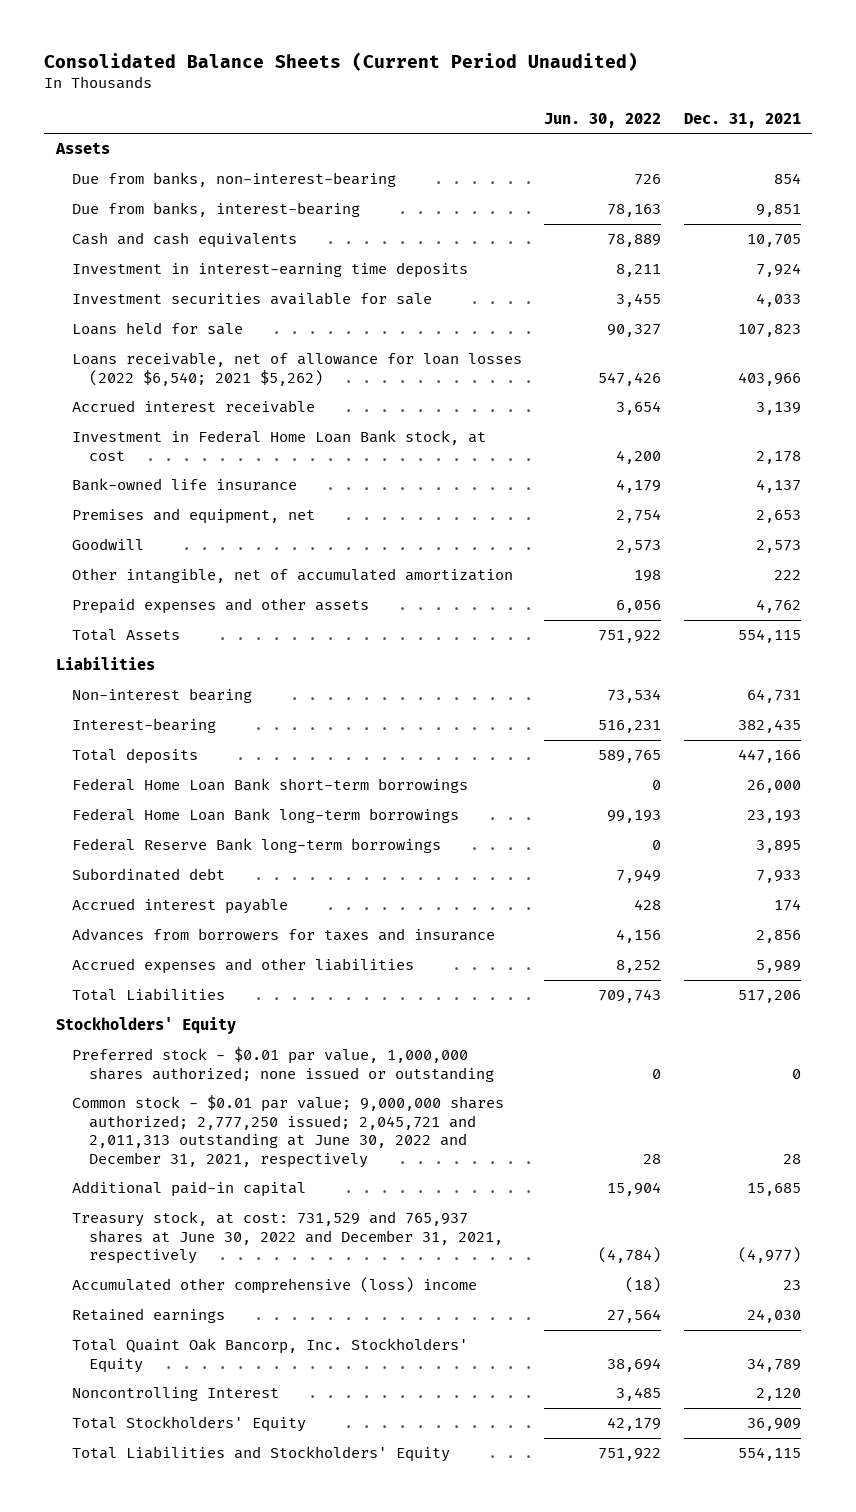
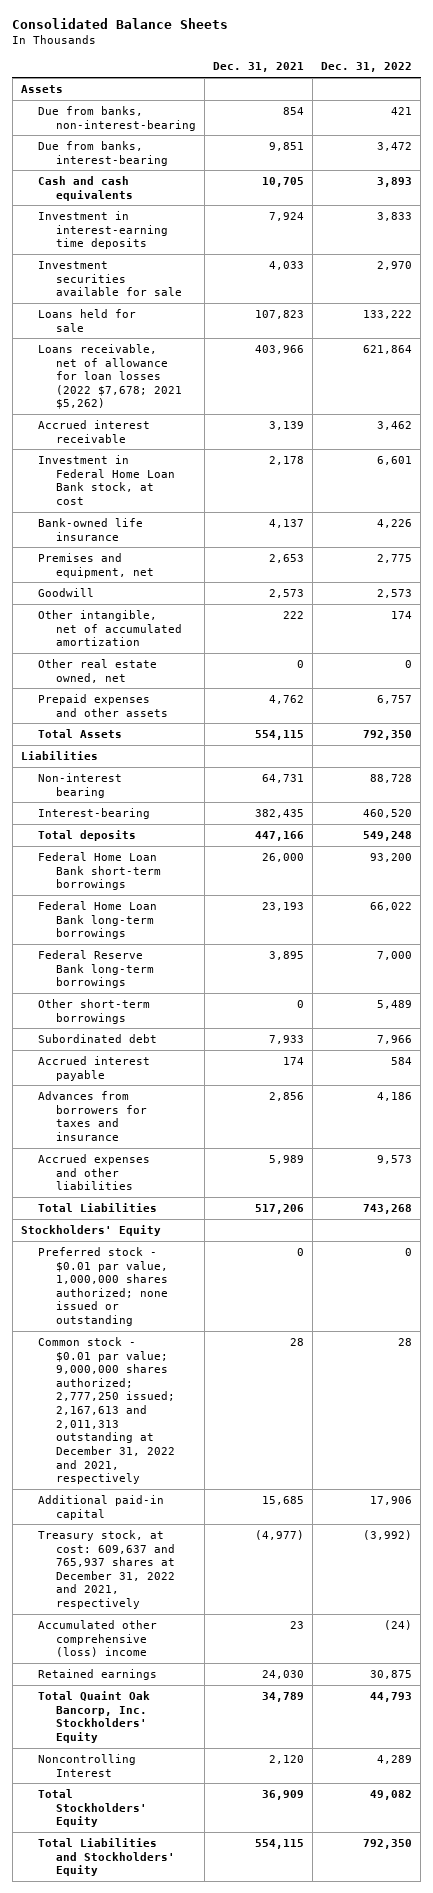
[44,51,639,71] Consolidated Balance Sheets (Current Period Unaudited) -> [12,18,229,30] Consolidated Balance Sheets
[544,112,662,128] Jun. 30, 2022 -> none
none -> [321,62,413,73] Dec. 31, 2022
[72,352,523,386] Loans receivable, net of allowance for loan losses (2022 $6,540; 2021 $5,262) -> [38,343,182,410] Loans receivable, net of allowance for loan losses (2022 $7,678; 2021 $5,262)
none -> [38,658,158,683] Other real estate owned, net
none -> [38,998,151,1024] Other short-term borrowings
[72,1095,505,1168] Common stock - $0.01 par value; 9,000,000 shares authorized; 2,777,250 issued; 2,045,721 and 2,011,313 outstanding at June 30, 2022 and December 31, 2021, respectively -> [38,1336,175,1485] Common stock - $0.01 par value; 9,000,000 shares authorized; 2,777,250 issued; 2,167,613 and 2,011,313 outstanding at December 31, 2022 and 2021, respectively
[72,1211,503,1265] Treasury stock, at cost: 731,529 and 765,937 shares at June 30, 2022 and December 31, 2021, respectively -> [38,1529,175,1610] Treasury stock, at cost: 609,637 and 765,937 shares at December 31, 2022 and 2021, respectively

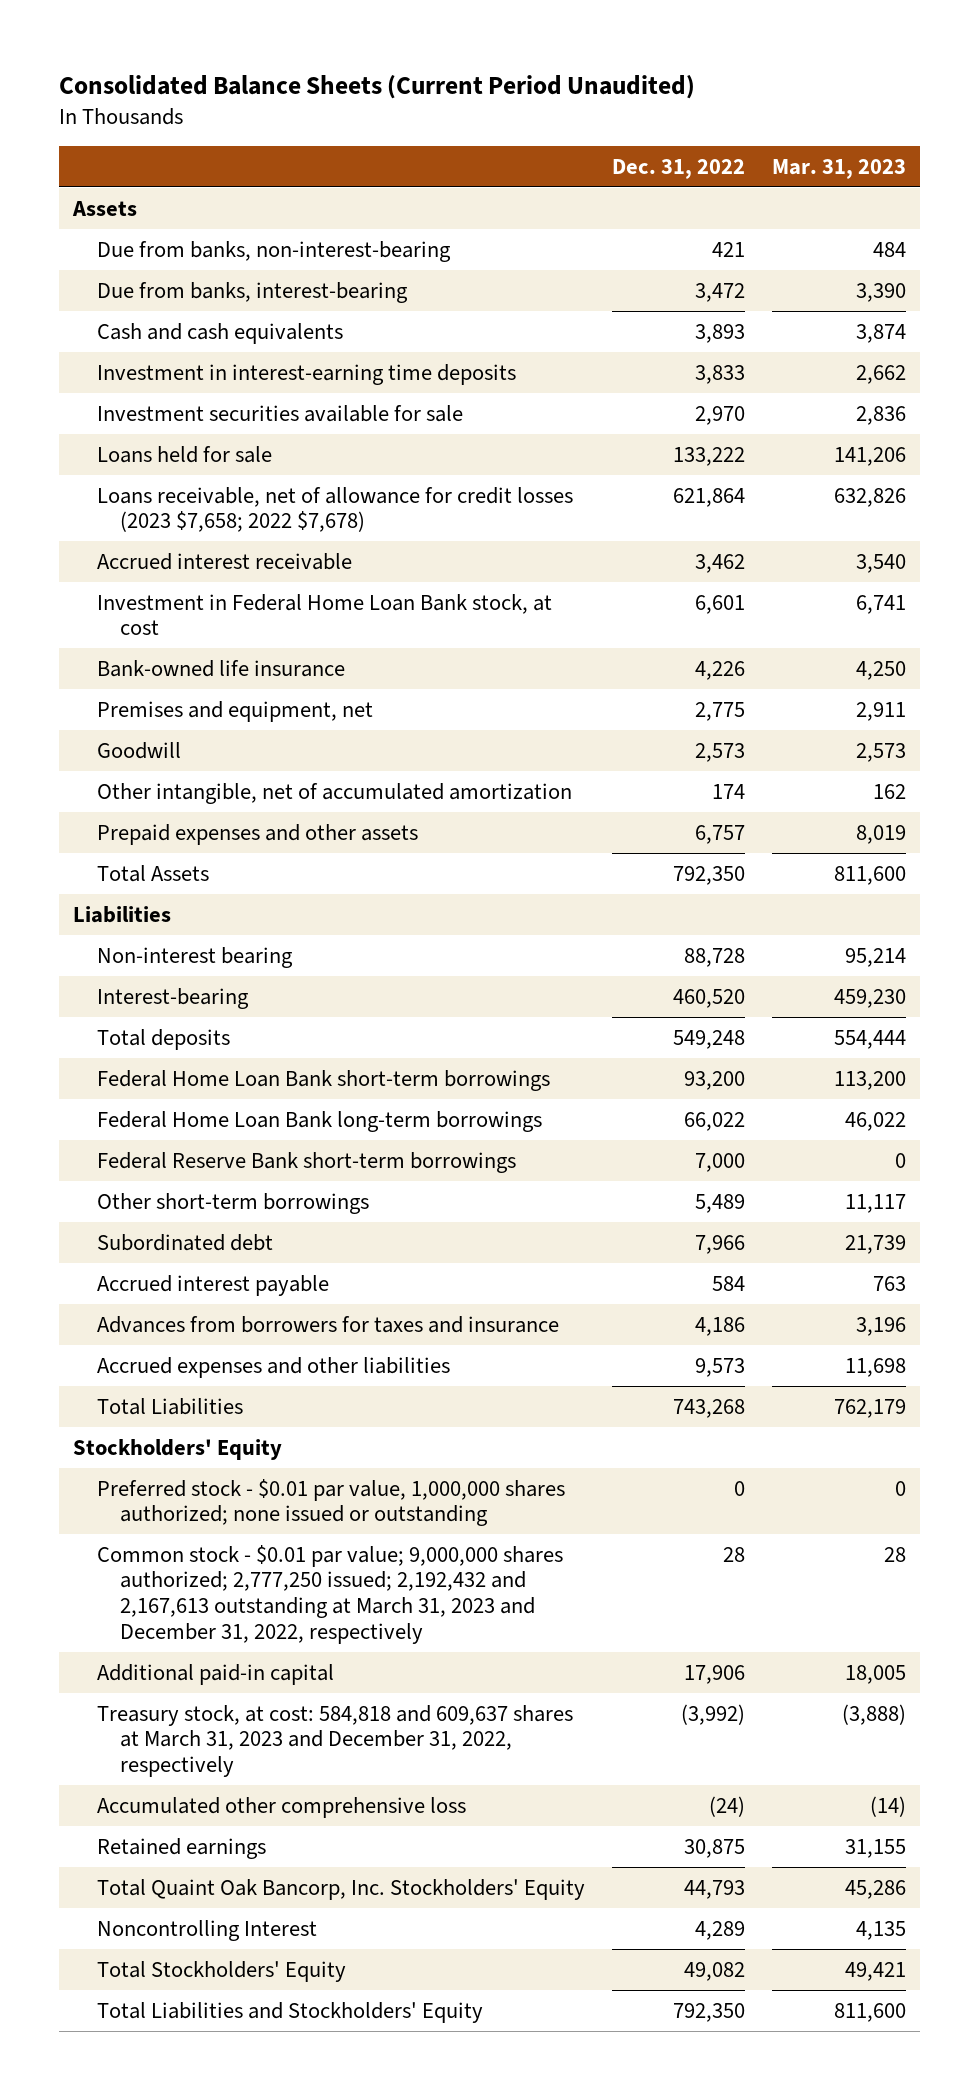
[12,18,229,30] Consolidated Balance Sheets -> [59,74,696,99] Consolidated Balance Sheets (Current Period Unaudited)
[213,62,305,73] Dec. 31, 2021 -> none
none -> [772,158,907,179] Mar. 31, 2023
[38,343,182,410] Loans receivable, net of allowance for loan losses (2022 $7,678; 2021 $5,262) -> [96,486,573,533] Loans receivable, net of allowance for credit losses (2023 $7,658; 2022 $7,678)
[38,658,158,683] Other real estate owned, net -> none
[38,949,154,989] Federal Reserve Bank long-term borrowings -> [96,1151,516,1173] Federal Reserve Bank short-term borrowings
[38,1336,175,1485] Common stock - $0.01 par value; 9,000,000 shares authorized; 2,777,250 issued; 2,167,613 and 2,011,313 outstanding at December 31, 2022 and 2021, respectively -> [96,1544,563,1644] Common stock - $0.01 par value; 9,000,000 shares authorized; 2,777,250 issued; 2,192,432 and 2,167,613 outstanding at March 31, 2023 and December 31, 2022, respectively
[38,1529,175,1610] Treasury stock, at cost: 609,637 and 765,937 shares at December 31, 2022 and 2021, respectively -> [96,1704,573,1777] Treasury stock, at cost: 584,818 and 609,637 shares at March 31, 2023 and December 31, 2022, respectively
[38,1619,158,1658] Accumulated other comprehensive (loss) income -> [96,1796,466,1818] Accumulated other comprehensive loss

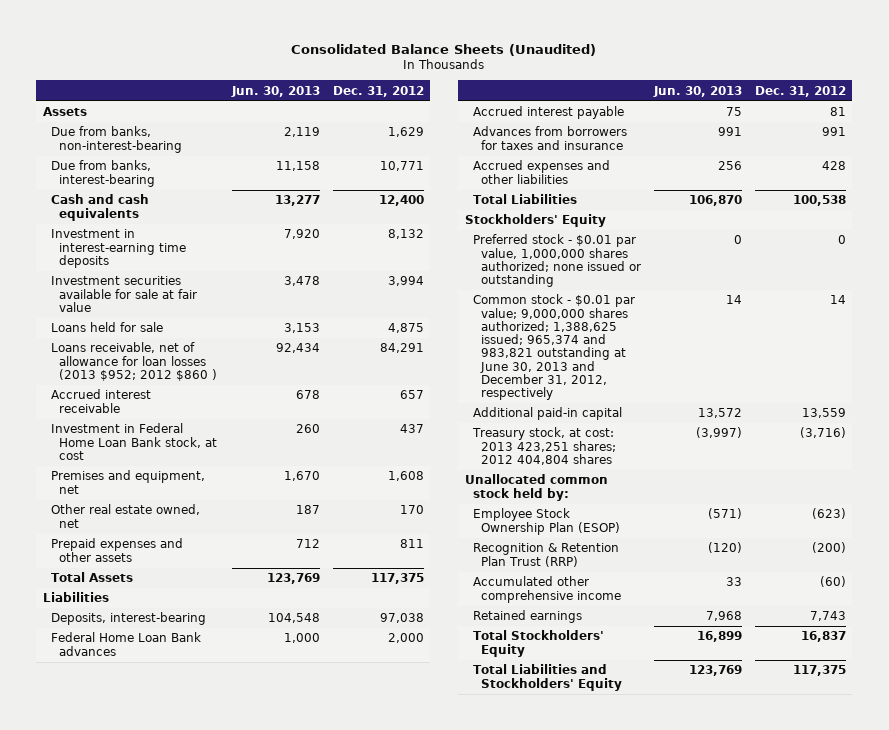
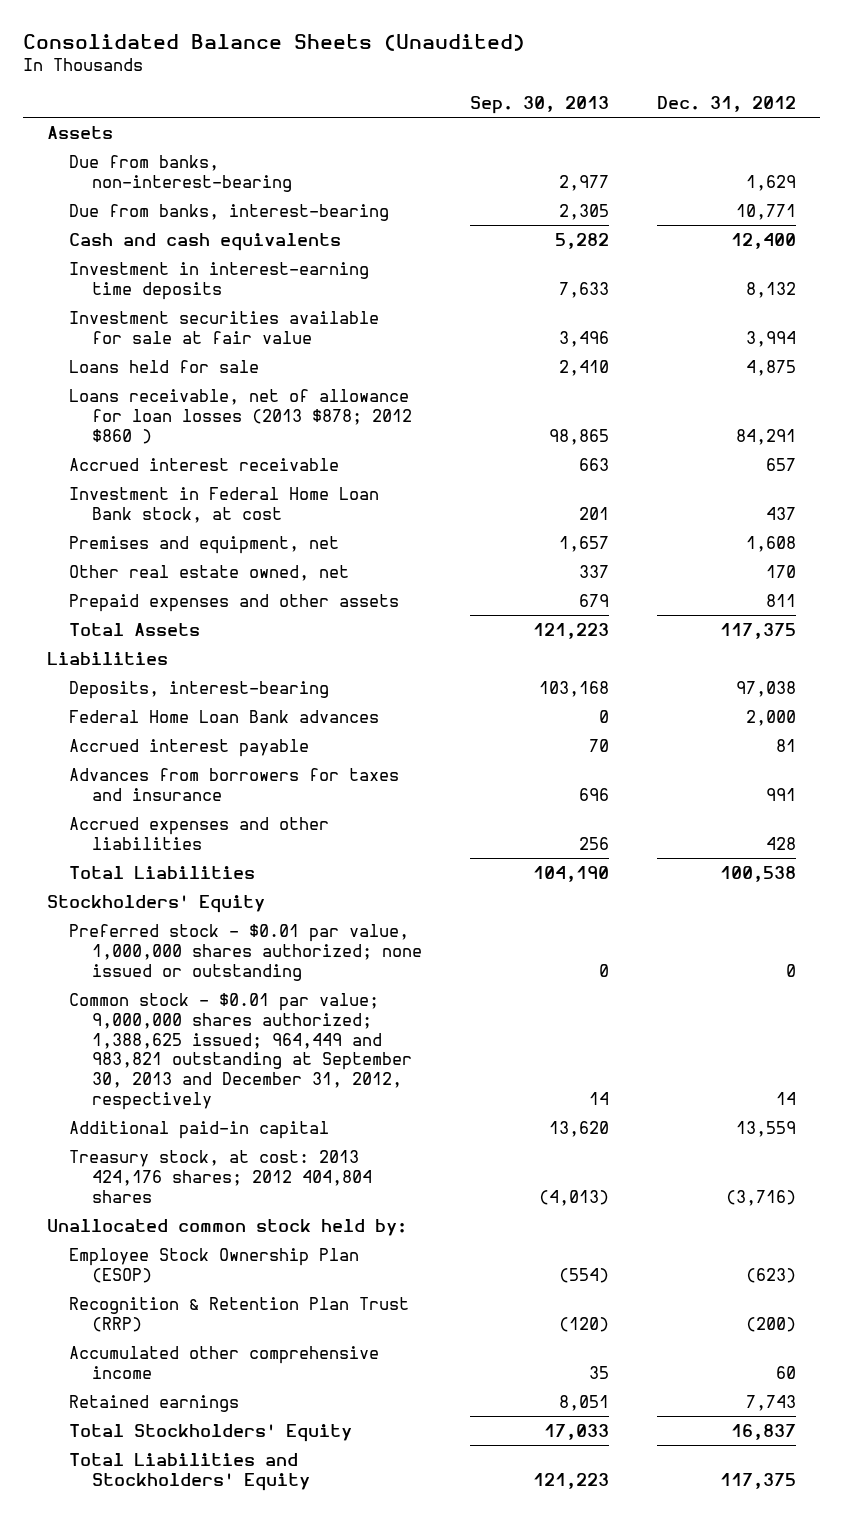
[230,85,320,97] Jun. 30, 2013 -> none
none -> [469,96,609,115] Sep. 30, 2013
[50,342,218,381] Loans receivable, net of allowance for loan losses (2013 $952; 2012 $860 ) -> [69,389,412,444] Loans receivable, net of allowance for loan losses (2013 $878; 2012 $860 )
[472,294,635,401] Common stock - $0.01 par value; 9,000,000 shares authorized; 1,388,625 issued; 965,374 and 983,821 outstanding at June 30, 2013 and December 31, 2012, respectively -> [69,993,412,1110] Common stock - $0.01 par value; 9,000,000 shares authorized; 1,388,625 issued; 964,449 and 983,821 outstanding at September 30, 2013 and December 31, 2012, respectively
[471,427,616,465] Treasury stock, at cost: 2013 423,251 shares; 2012 404,804 shares -> [69,1150,372,1203] Treasury stock, at cost: 2013 424,176 shares; 2012 404,804 shares
[819,576,846,588] (60) -> [776,1365,797,1379] 60

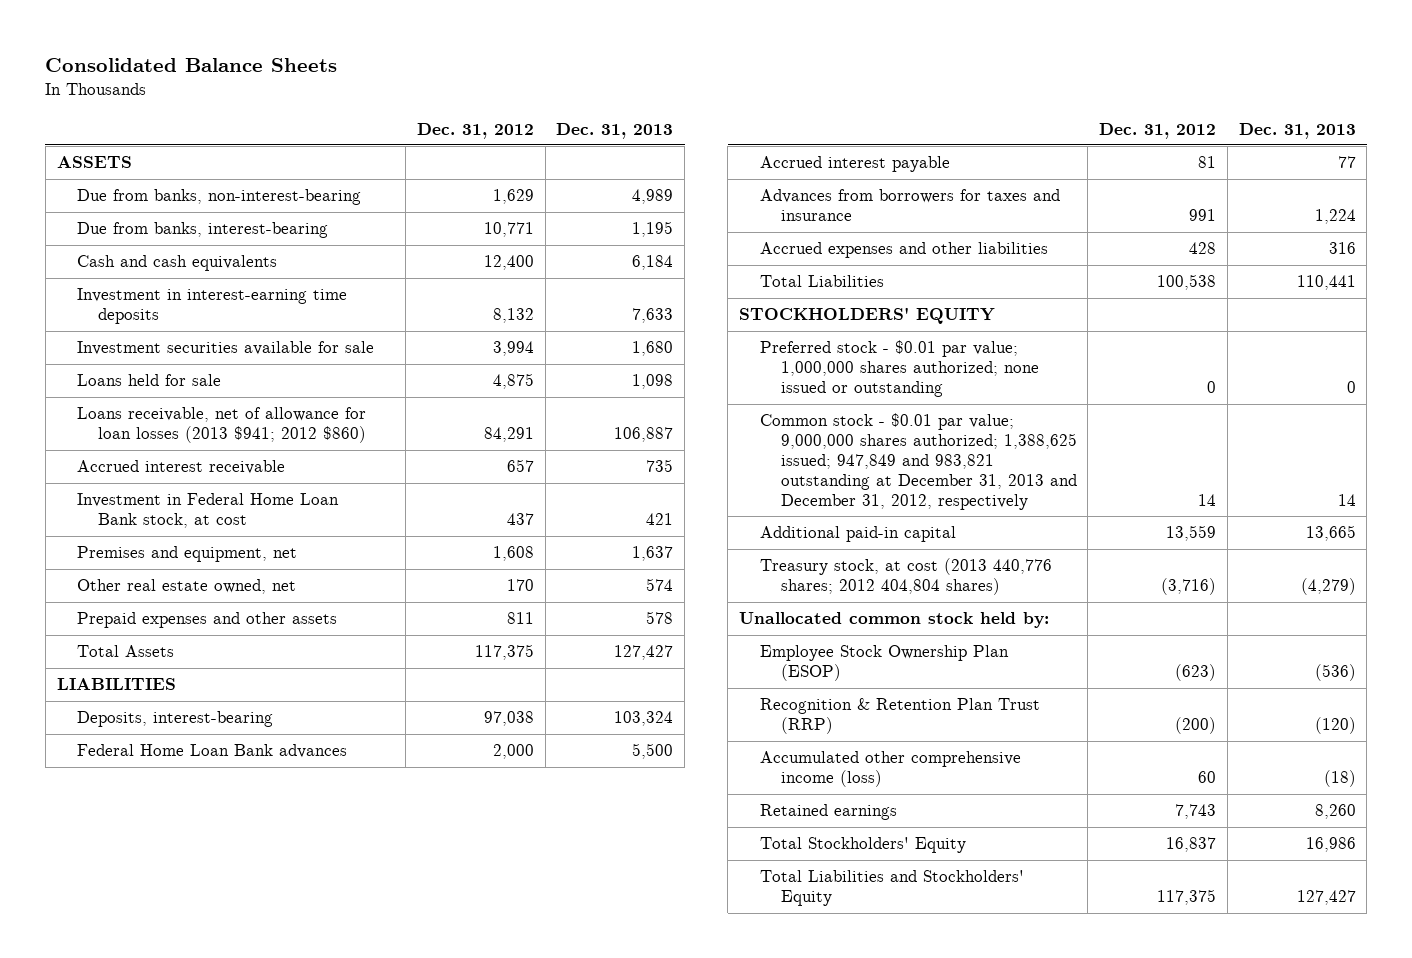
[22,33,525,51] Consolidated Balance Sheets (Unaudited) -> [45,57,338,72] Consolidated Balance Sheets
[469,96,609,115] Sep. 30, 2013 -> none
none -> [556,122,674,139] Dec. 31, 2013
[47,126,114,140] Assets -> [56,156,132,169] ASSETS
[69,311,380,344] Investment securities available for sale at fair value -> [77,341,375,356] Investment securities available for sale
[69,389,412,444] Loans receivable, net of allowance for loan losses (2013 $878; 2012 $860 ) -> [77,407,367,444] Loans receivable, net of allowance for loan losses (2013 $941; 2012 $860)
[47,652,169,666] Liabilities -> [56,678,176,691] LIABILITIES
[47,895,266,914] Stockholders' Equity -> [738,307,995,325] STOCKHOLDERS' EQUITY
[69,924,422,981] Preferred stock - $0.01 par value, 1,000,000 shares authorized; none issued or outstanding -> [759,340,1039,398] Preferred stock - $0.01 par value; 1,000,000 shares authorized; none issued or outstanding
[69,993,412,1110] Common stock - $0.01 par value; 9,000,000 shares authorized; 1,388,625 issued; 964,449 and 983,821 outstanding at September 30, 2013 and December 31, 2012, respectively -> [759,413,1077,511] Common stock - $0.01 par value; 9,000,000 shares authorized; 1,388,625 issued; 947,849 and 983,821 outstanding at December 31, 2013 and December 31, 2012, respectively
[69,1150,372,1203] Treasury stock, at cost: 2013 424,176 shares; 2012 404,804 shares -> [759,558,1052,596] Treasury stock, at cost (2013 440,776 shares; 2012 404,804 shares)
[69,1346,380,1379] Accumulated other comprehensive income -> [759,751,1021,788] Accumulated other comprehensive income (loss)

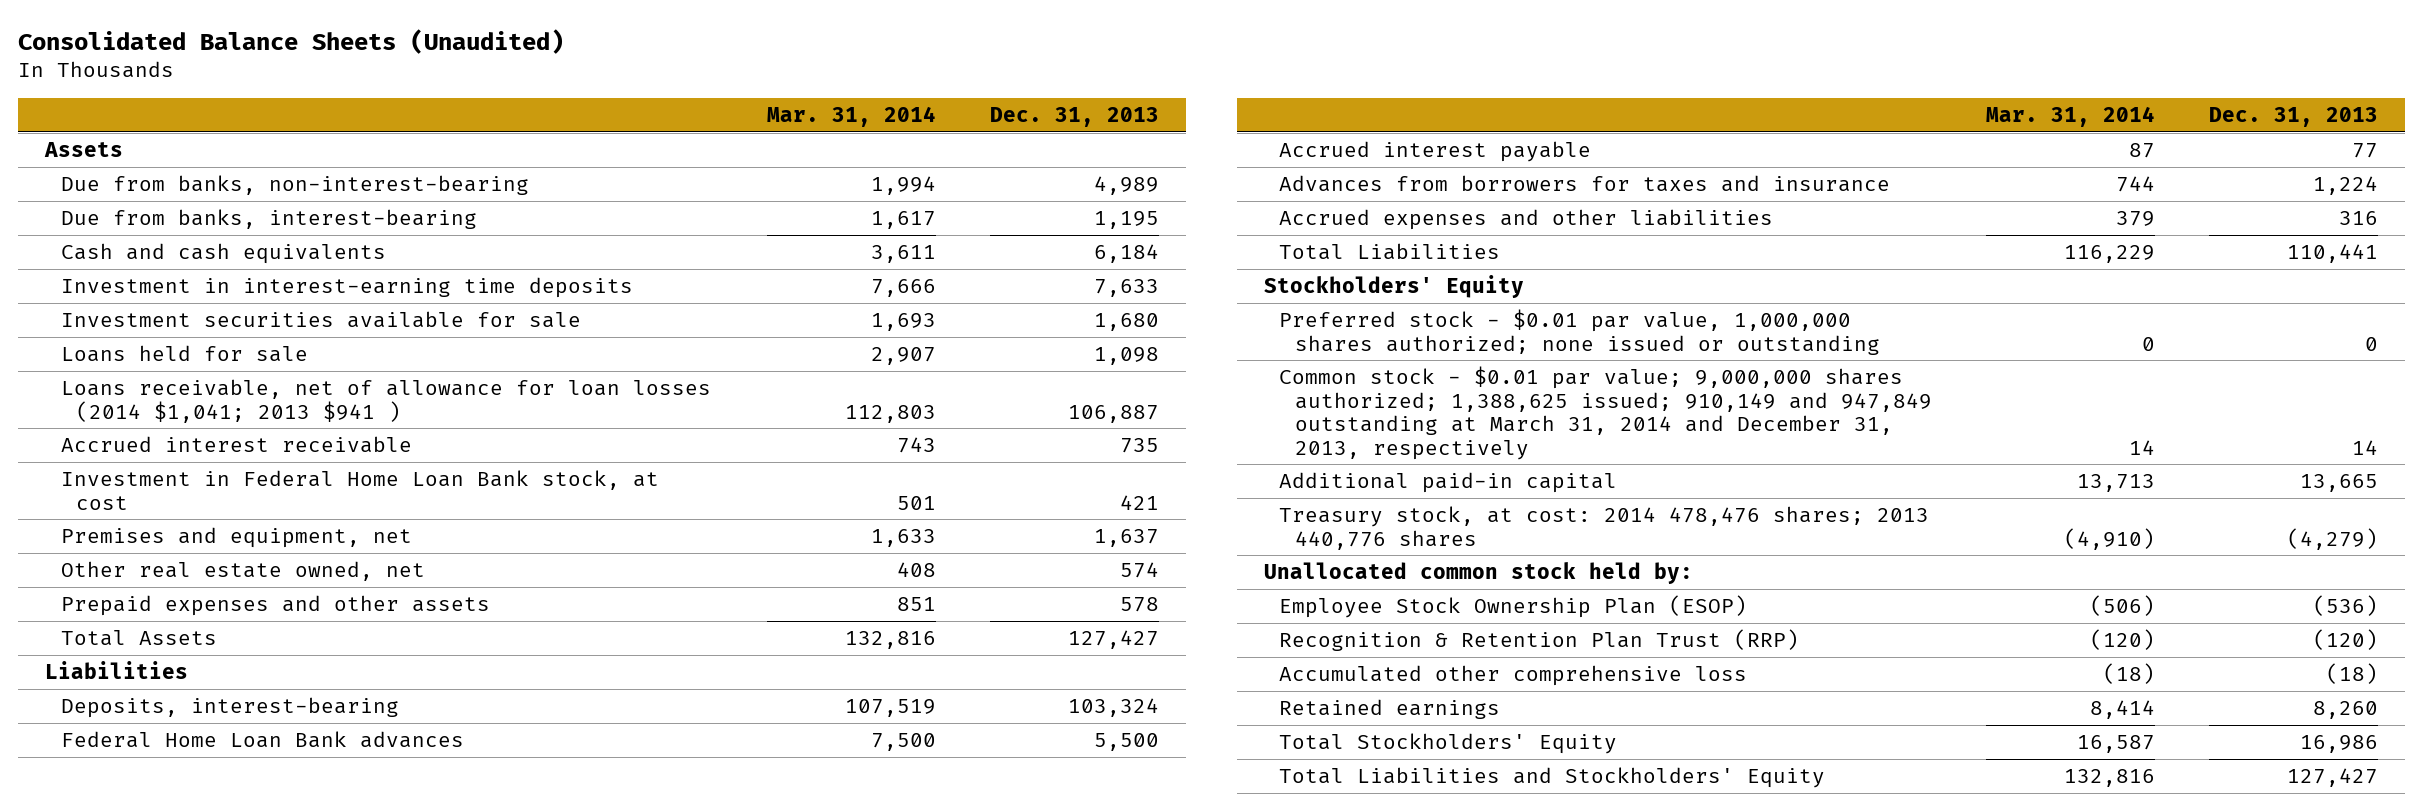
[45,57,338,72] Consolidated Balance Sheets -> [18,28,565,54] Consolidated Balance Sheets (Unaudited)
[416,122,534,139] Dec. 31, 2012 -> none
none -> [767,105,937,127] Mar. 31, 2014
[56,156,132,169] ASSETS -> [44,142,124,158] Assets
[77,407,367,444] Loans receivable, net of allowance for loan losses (2013 $941; 2012 $860) -> [60,379,711,423] Loans receivable, net of allowance for loan losses (2014 $1,041; 2013 $941 )
[56,678,176,691] LIABILITIES -> [45,661,189,680] Liabilities
[738,307,995,325] STOCKHOLDERS' EQUITY -> [1263,275,1524,299] Stockholders' Equity
[759,340,1039,398] Preferred stock - $0.01 par value; 1,000,000 shares authorized; none issued or outstanding -> [1279,309,1880,355] Preferred stock - $0.01 par value, 1,000,000 shares authorized; none issued or outstanding
[759,413,1077,511] Common stock - $0.01 par value; 9,000,000 shares authorized; 1,388,625 issued; 947,849 and 983,821 outstanding at December 31, 2013 and December 31, 2012, respectively -> [1279,366,1932,460] Common stock - $0.01 par value; 9,000,000 shares authorized; 1,388,625 issued; 910,149 and 947,849 outstanding at March 31, 2014 and December 31, 2013, respectively
[759,558,1052,596] Treasury stock, at cost (2013 440,776 shares; 2012 404,804 shares) -> [1279,506,1930,550] Treasury stock, at cost: 2014 478,476 shares; 2013 440,776 shares
[759,751,1021,788] Accumulated other comprehensive income (loss) -> [1279,665,1748,687] Accumulated other comprehensive loss

